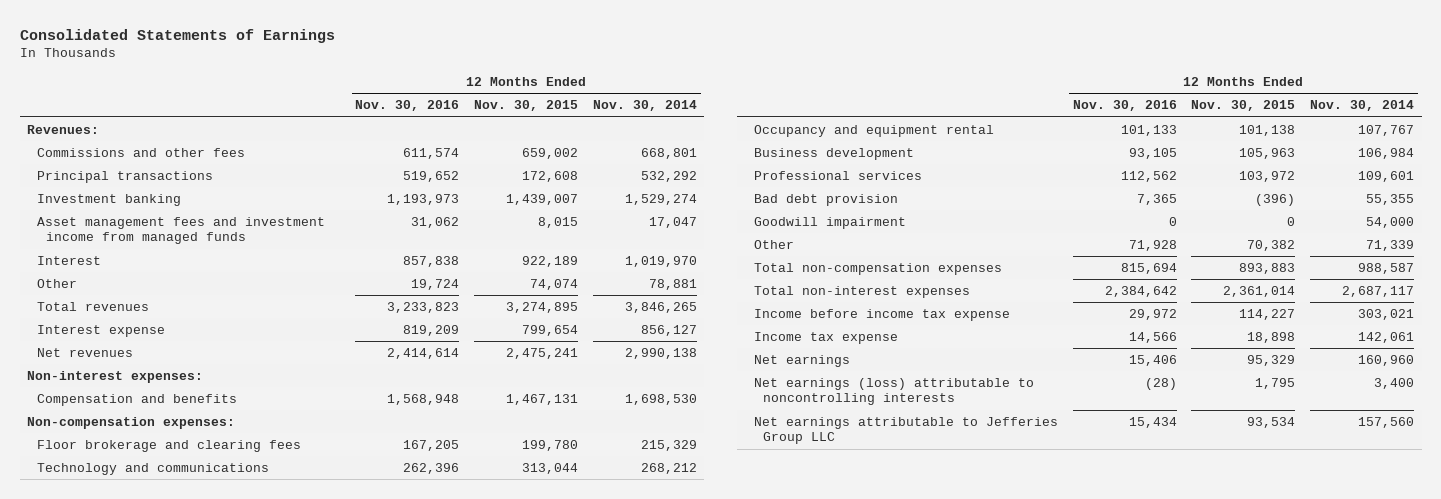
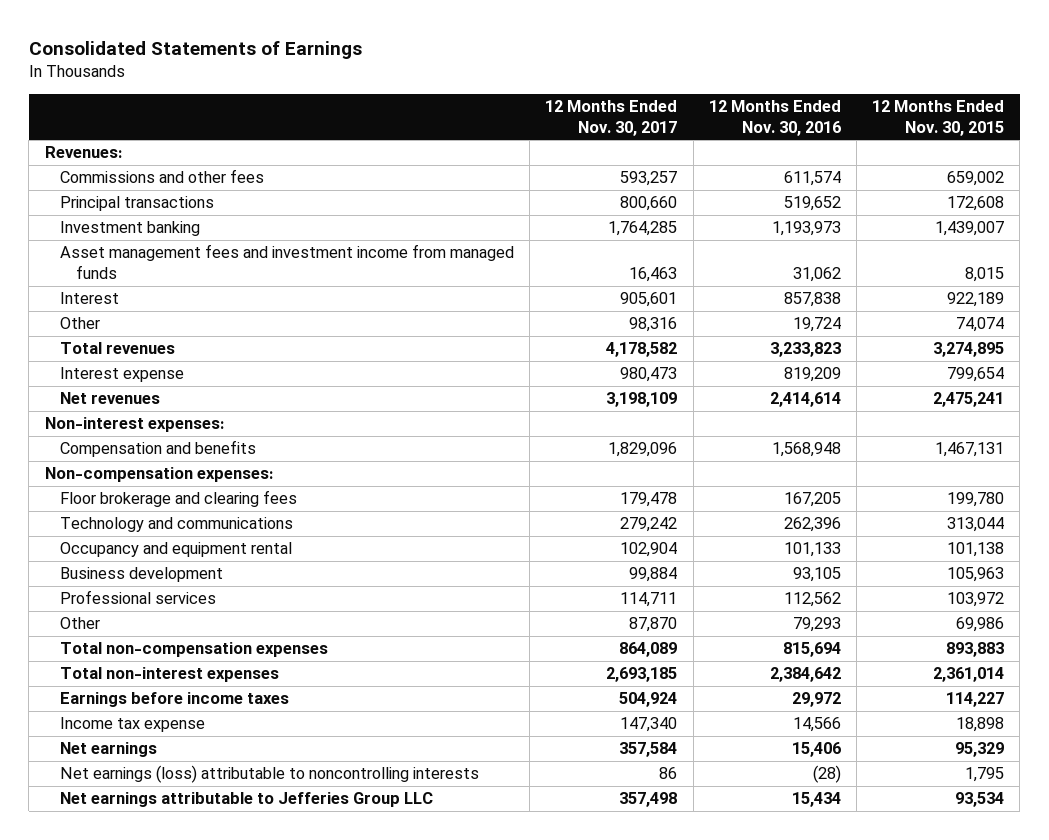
[592,100,697,112] Nov. 30, 2014 -> none
none -> [545,100,678,136] 12 Months Ended Nov. 30, 2017
[753,193,898,206] Bad debt provision -> none
[753,216,906,229] Goodwill impairment -> none
[1128,239,1177,251] 71,928 -> [792,617,841,633] 79,293
[1247,239,1296,251] 70,382 -> [955,617,1004,633] 69,986
[753,308,1010,321] Income before income tax expense -> [60,692,290,708] Earnings before income taxes

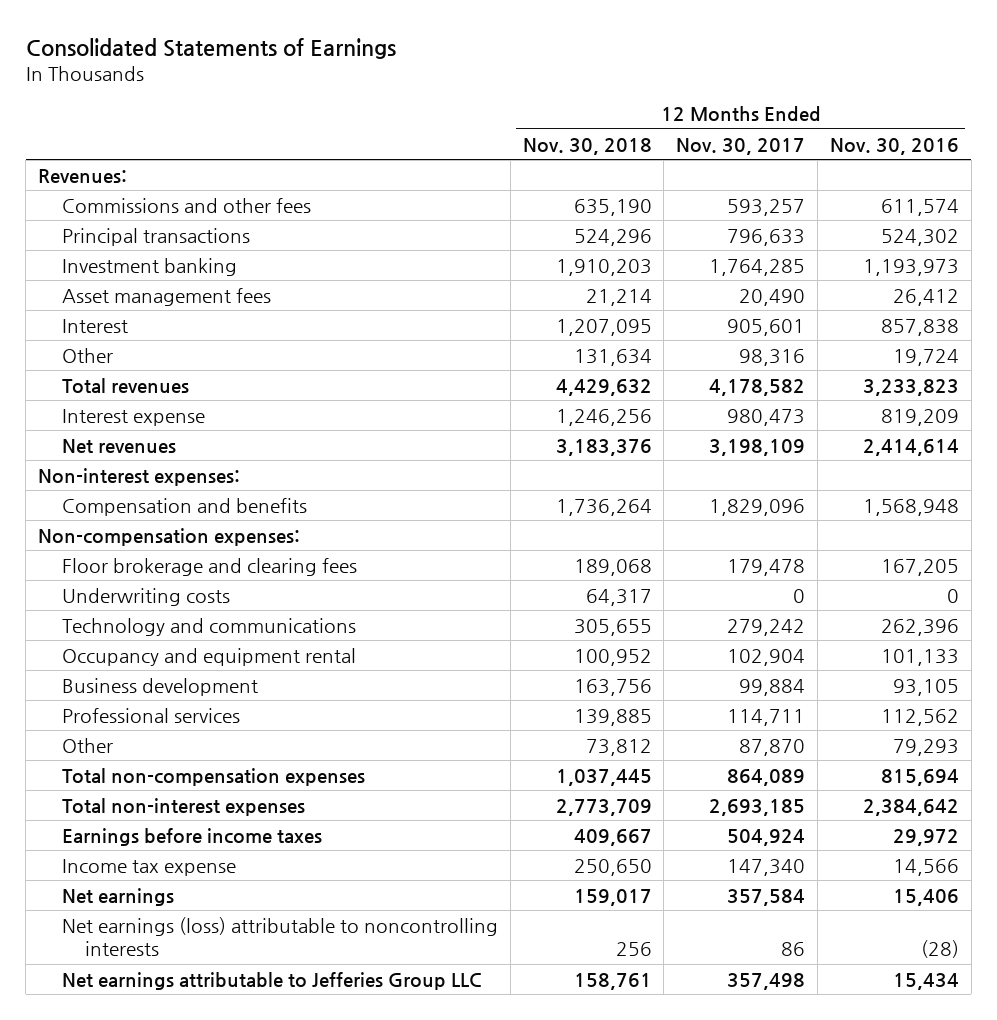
[871,100,1004,136] 12 Months Ended Nov. 30, 2015 -> none
none -> [522,137,652,155] Nov. 30, 2018
[620,196,678,212] 800,660 -> [727,228,806,246] 796,633
[783,196,841,212] 519,652 -> [880,228,959,246] 524,302
[60,244,515,279] Asset management fees and investment income from managed funds -> none
none -> [61,287,271,306] Asset management fees
none -> [61,587,230,606] Underwriting costs

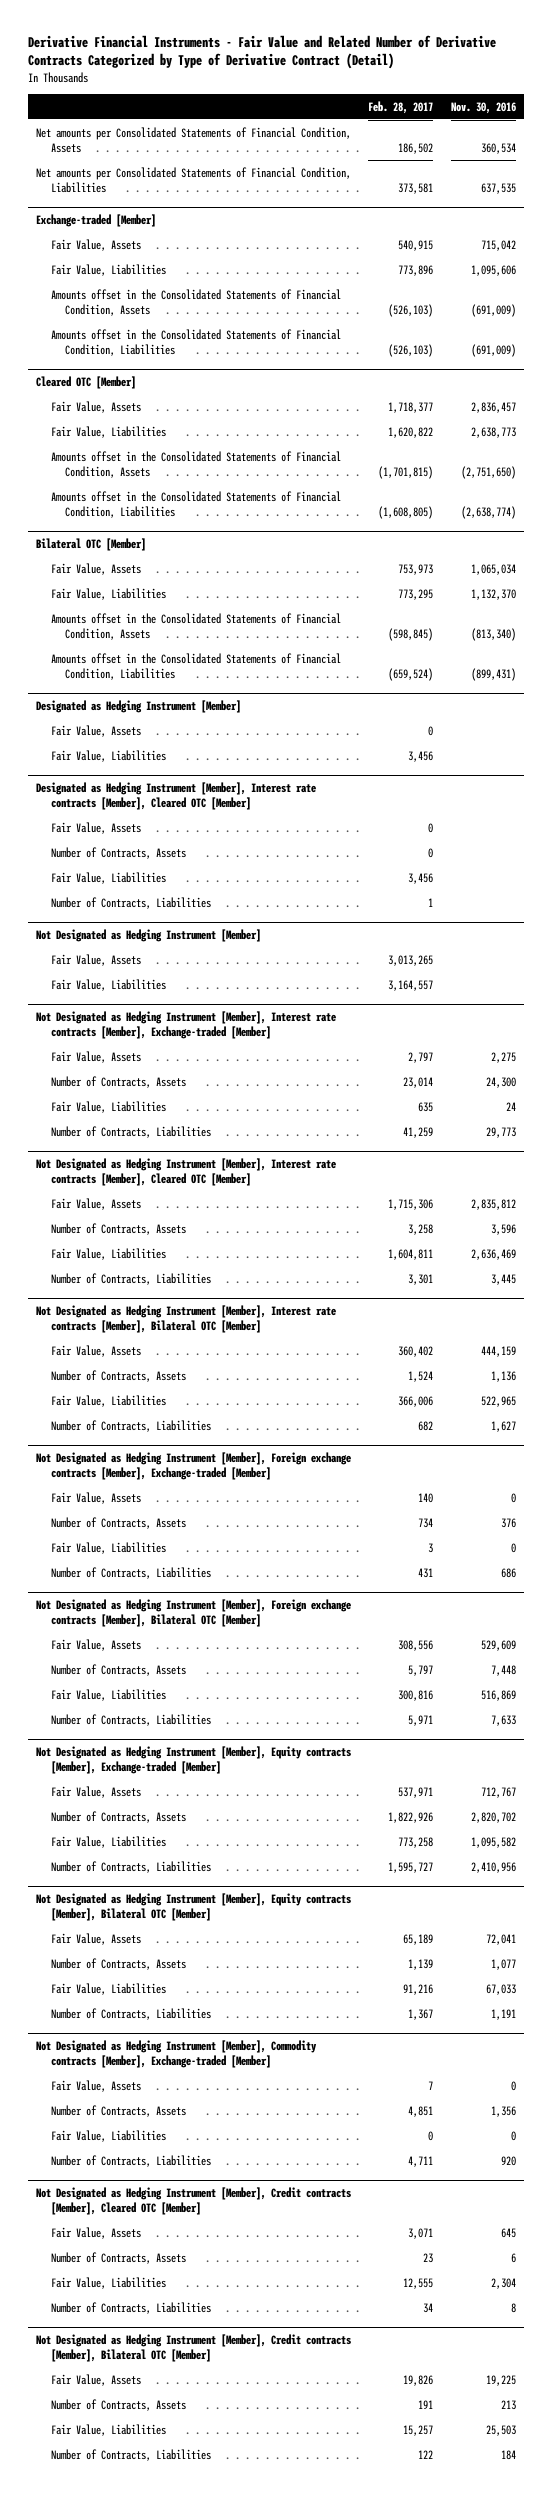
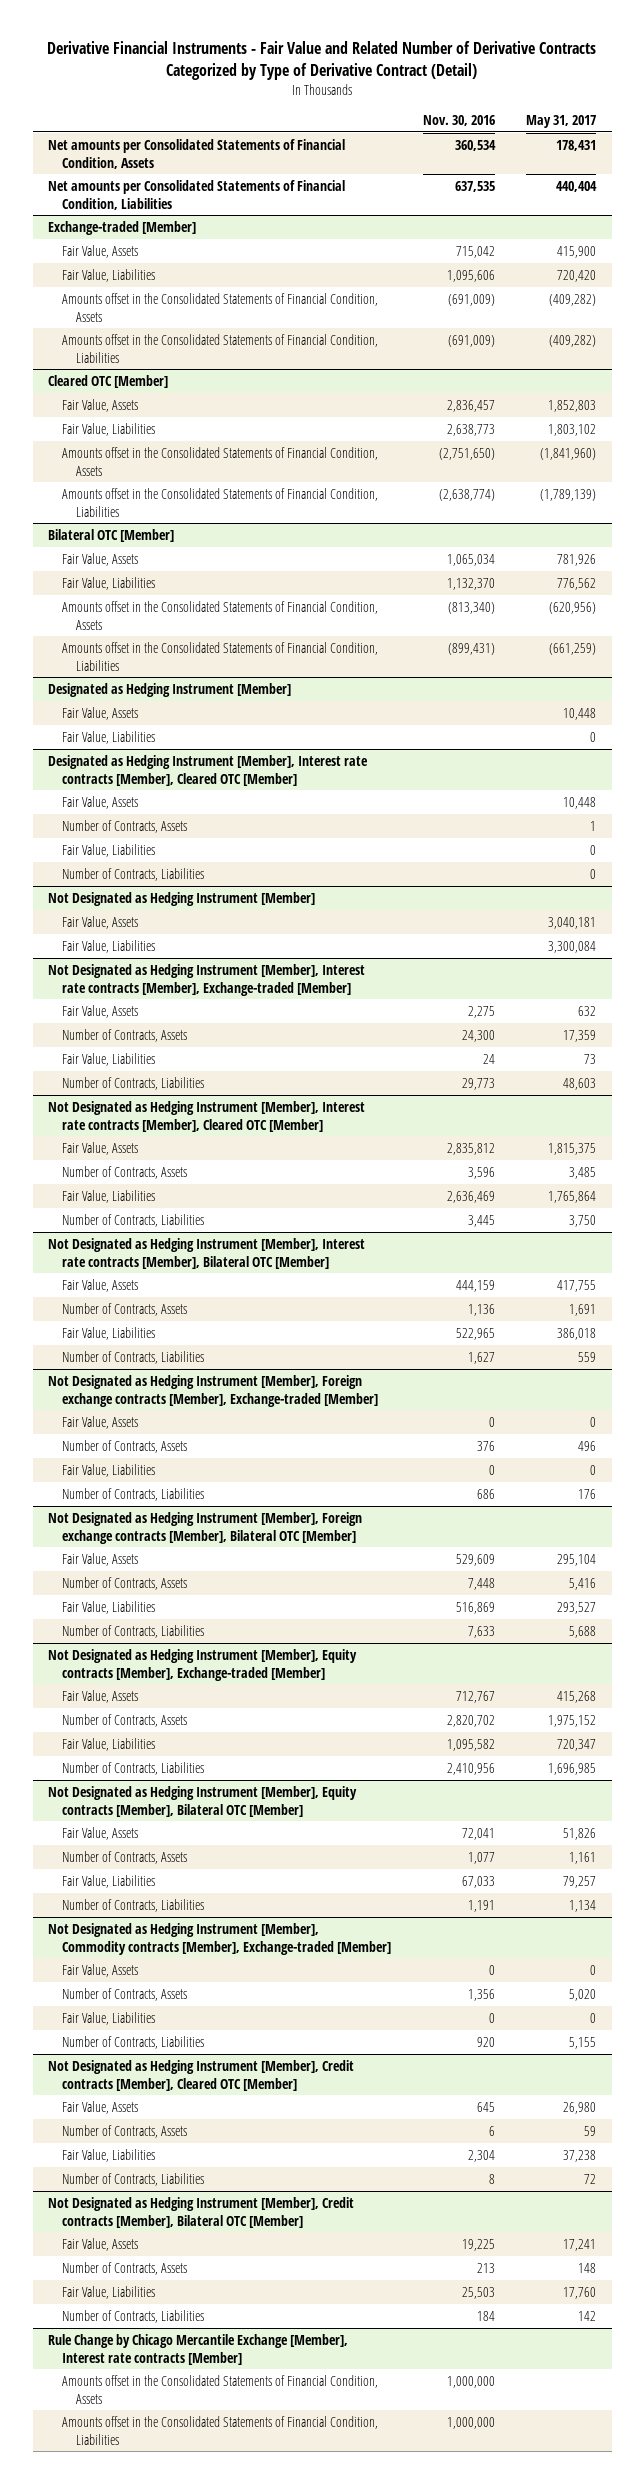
[368,100,434,114] Feb. 28, 2017 -> none
none -> [525,115,596,129] May 31, 2017
none -> [48,2333,349,2365] Rule Change by Chicago Mercantile Exchange [Member], Interest rate contracts [Member]
none -> [62,2374,379,2404] Amounts offset in the Consolidated Statements of Financial Condition, Assets
none -> [62,2415,379,2445] Amounts offset in the Consolidated Statements of Financial Condition, Liabilities

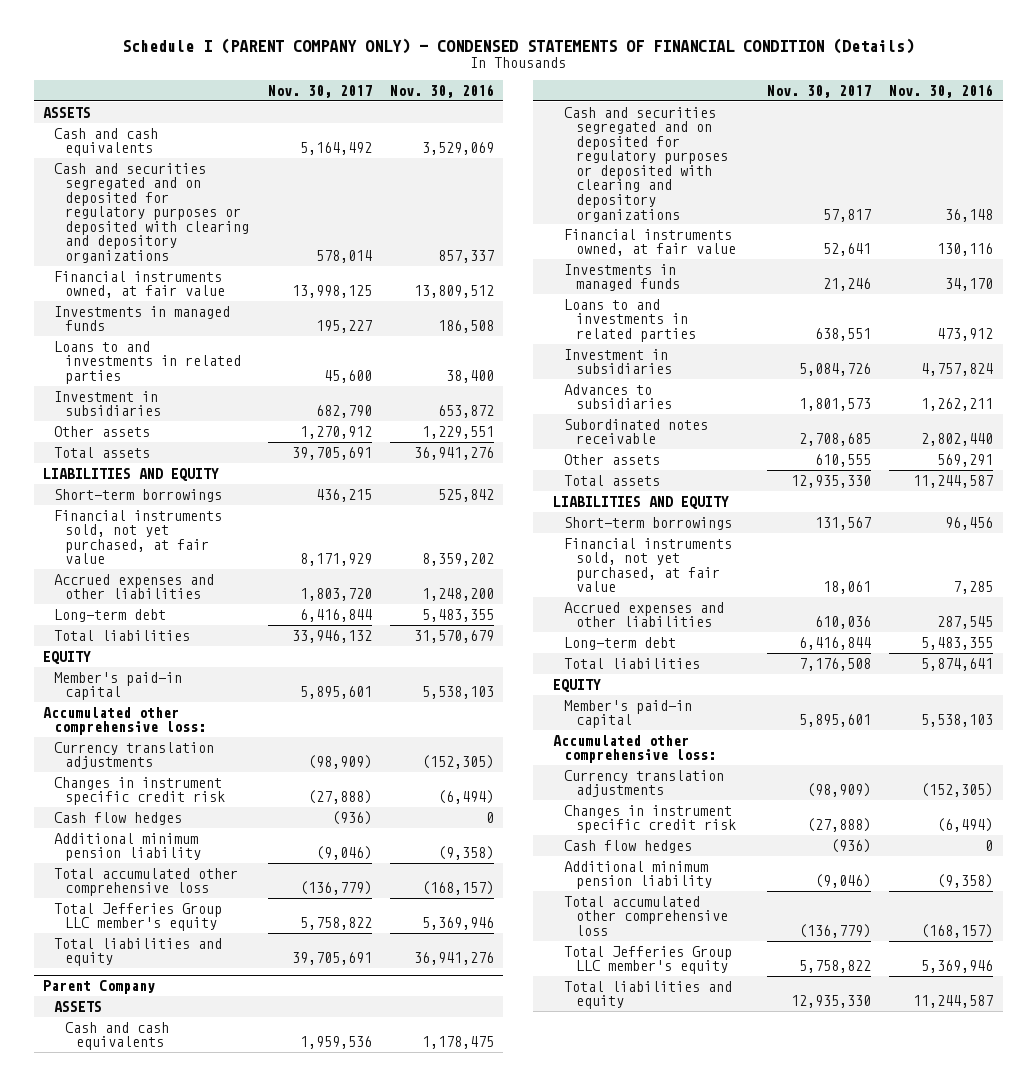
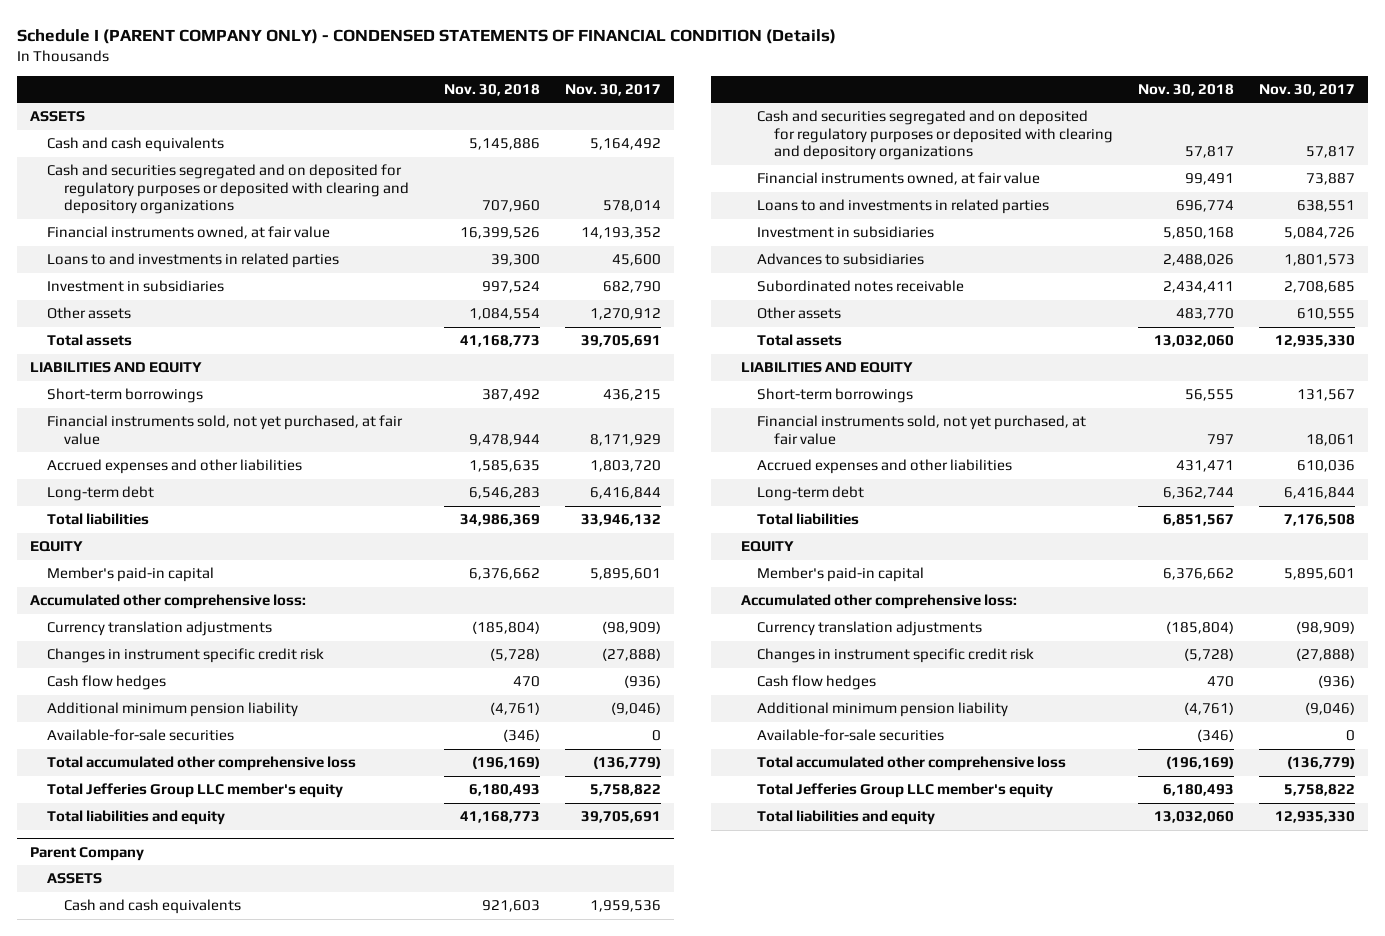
[389,84,494,99] Nov. 30, 2016 -> none
none -> [444,83,541,96] Nov. 30, 2018
[54,305,231,332] Investments in managed funds -> none
[291,285,372,299] 13,998,125 -> [581,227,662,240] 14,193,352
none -> [46,729,234,742] Available-for-sale securities
[564,263,680,292] Investments in managed funds -> none
[822,243,871,257] 52,641 -> [1306,173,1356,186] 73,887
none -> [757,729,945,742] Available-for-sale securities

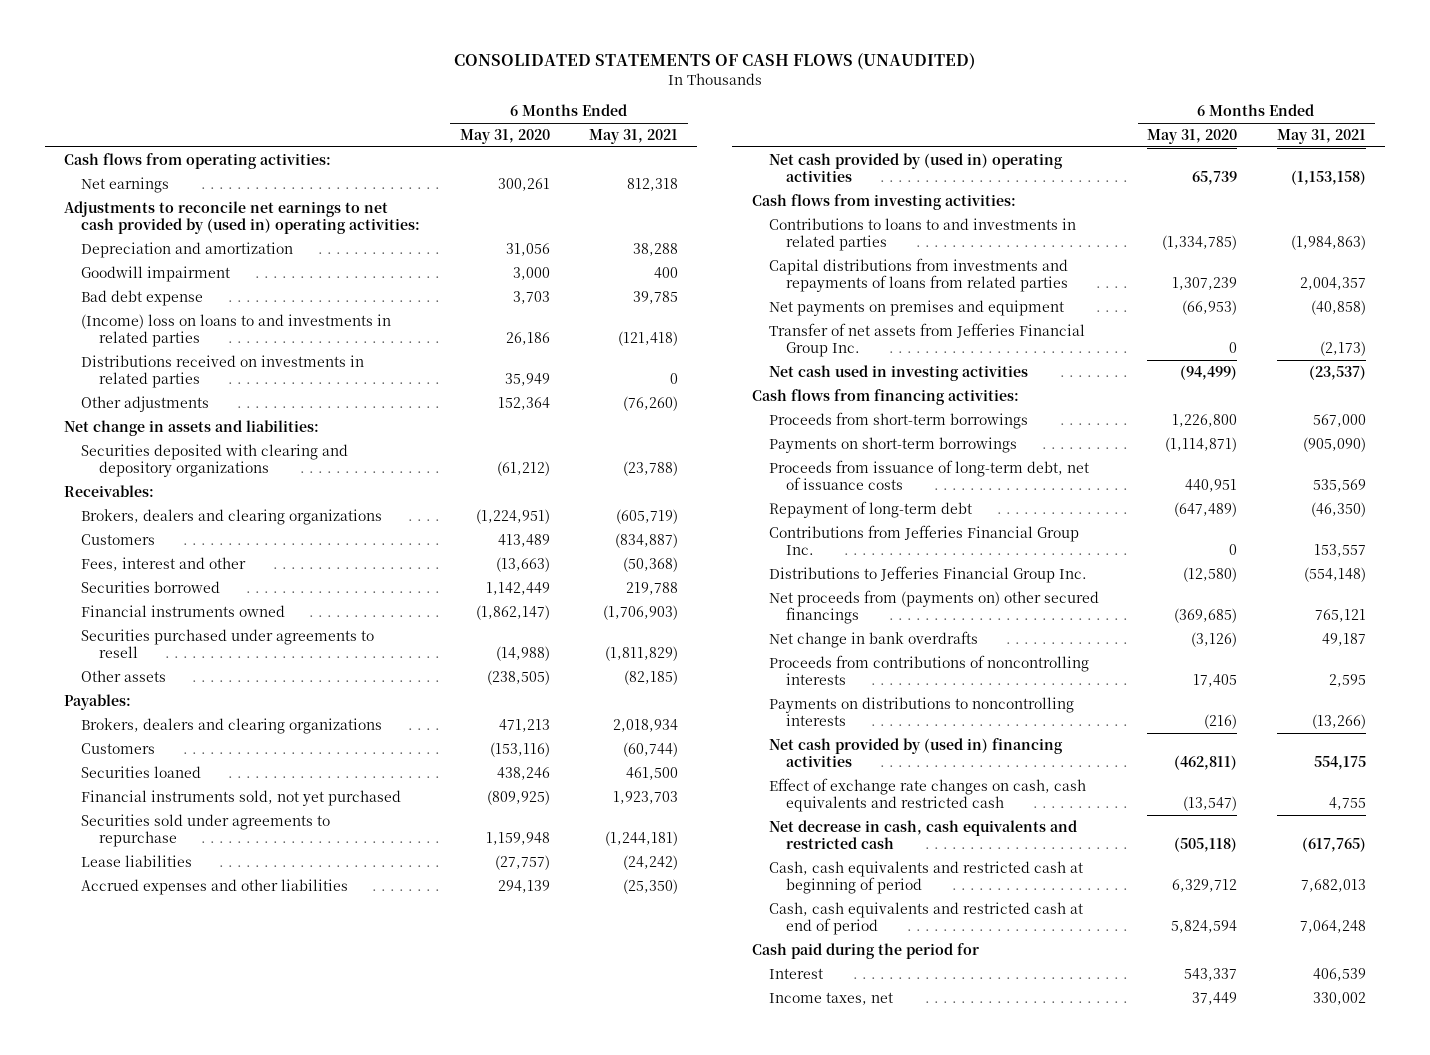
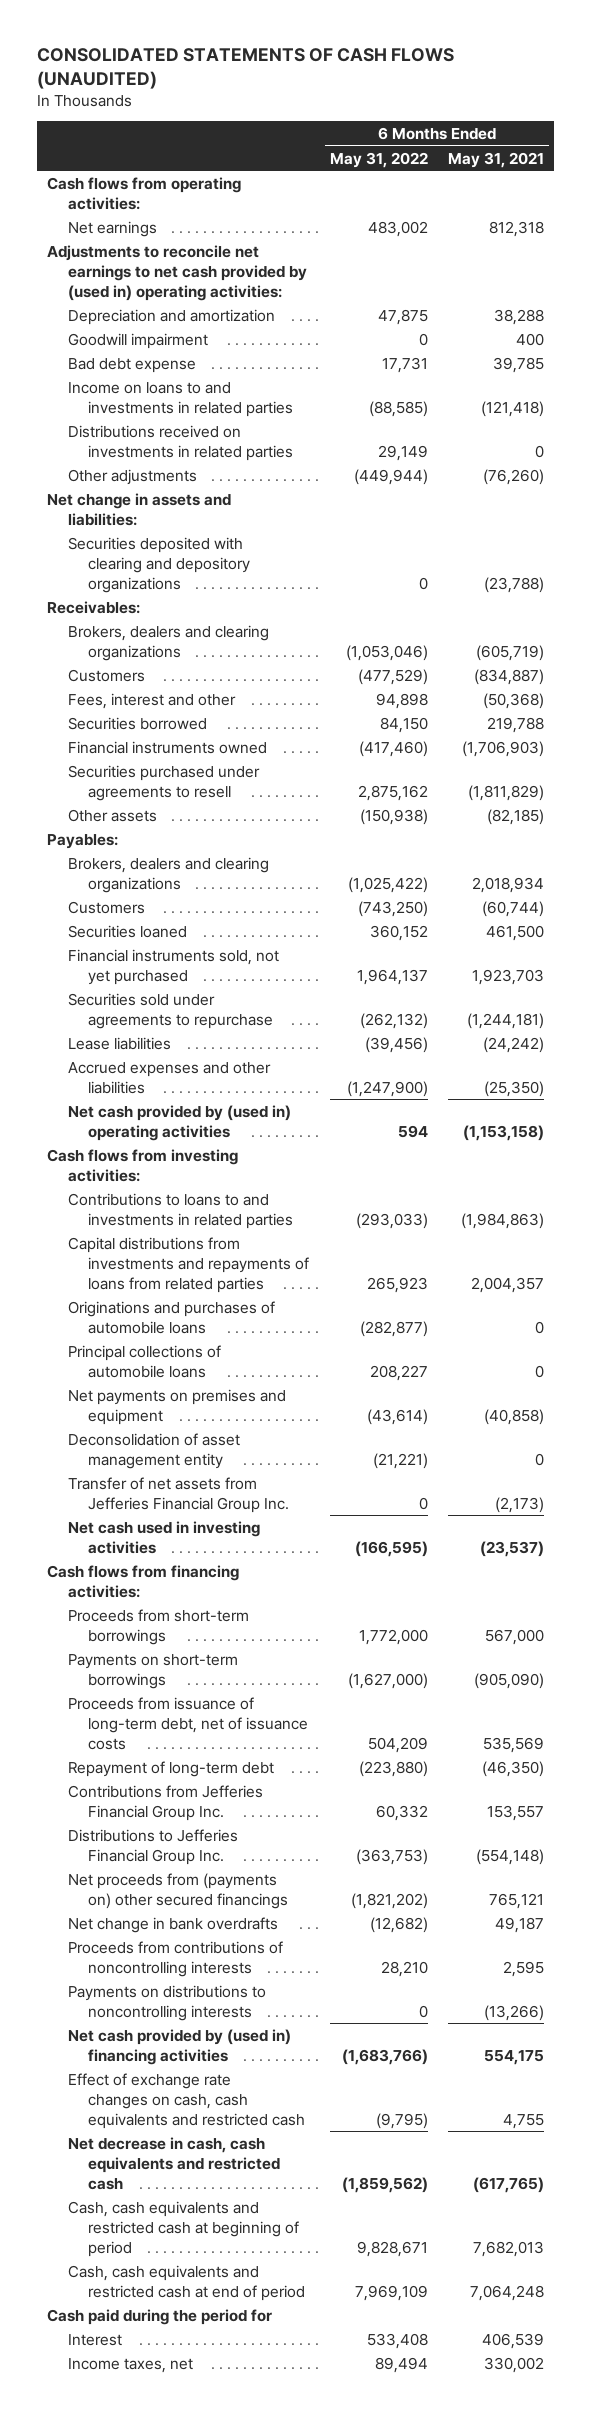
[459,128,550,144] May 31, 2020 -> none
none -> [329,151,428,168] May 31, 2022
[81,313,392,348] (Income) loss on loans to and investments in related parties -> [67,381,294,417] Income on loans to and investments in related parties
none -> [67,1300,275,1334] Originations and purchases of automobile loans
none -> [67,1344,221,1378] Principal collections of automobile loans
none -> [67,1432,240,1469] Deconsolidation of asset management entity

